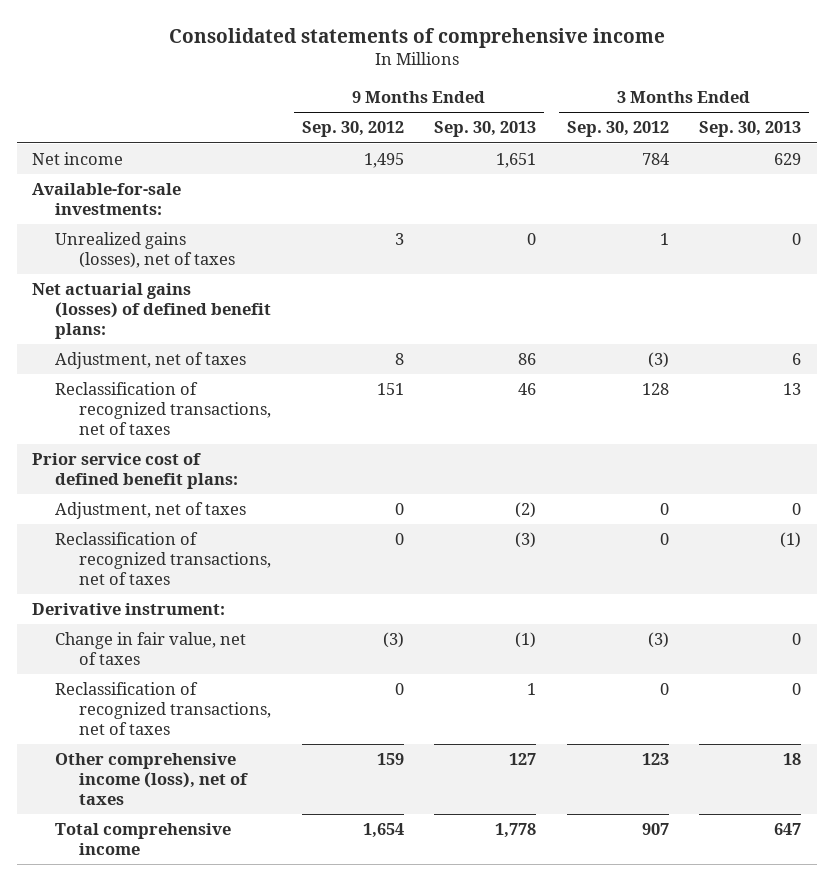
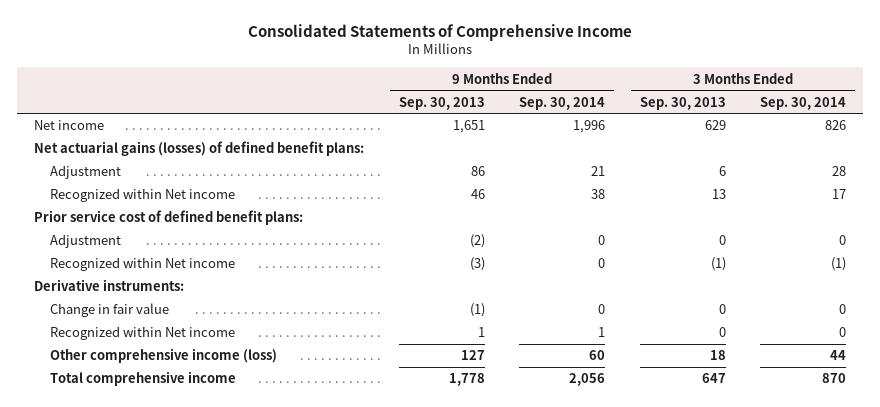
[168,27,665,48] Consolidated statements of comprehensive income -> [248,23,633,41] Consolidated Statements of Comprehensive Income
[301,121,404,138] Sep. 30, 2012 -> none
[566,121,669,138] Sep. 30, 2012 -> none
none -> [519,96,606,110] Sep. 30, 2014
none -> [760,96,847,110] Sep. 30, 2014
[32,183,182,216] Available-for-sale investments: -> none
[55,232,235,269] Unrealized gains (losses), net of taxes -> none
[55,352,247,370] Adjustment, net of taxes -> [49,165,121,180] Adjustment
[55,382,271,435] Reclassification of recognized transactions, net of taxes -> [49,188,235,203] Recognized within Net income
[55,502,247,520] Adjustment, net of taxes -> [49,234,121,249] Adjustment
[55,532,271,585] Reclassification of recognized transactions, net of taxes -> [49,257,235,272] Recognized within Net income
[32,603,226,616] Derivative instrument: -> [34,279,185,292] Derivative instruments:
[55,632,247,666] Change in fair value, net of taxes -> [49,303,169,318] Change in fair value
[55,682,271,735] Reclassification of recognized transactions, net of taxes -> [49,326,235,341] Recognized within Net income
[55,753,248,805] Other comprehensive income (loss), net of taxes -> [49,348,277,364] Other comprehensive income (loss)

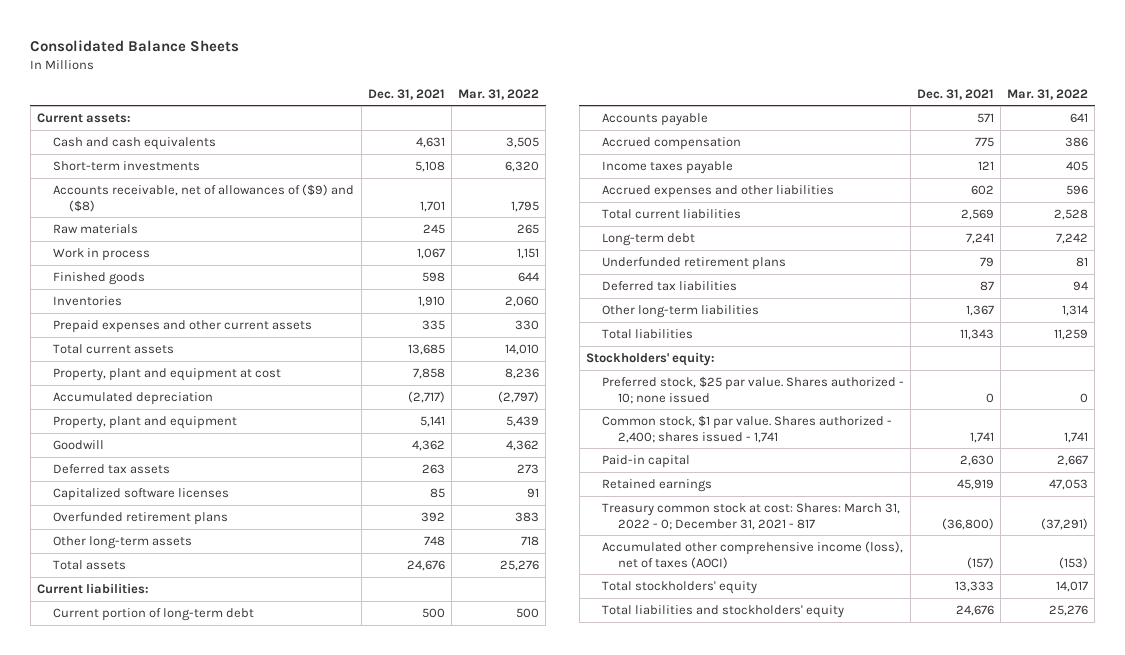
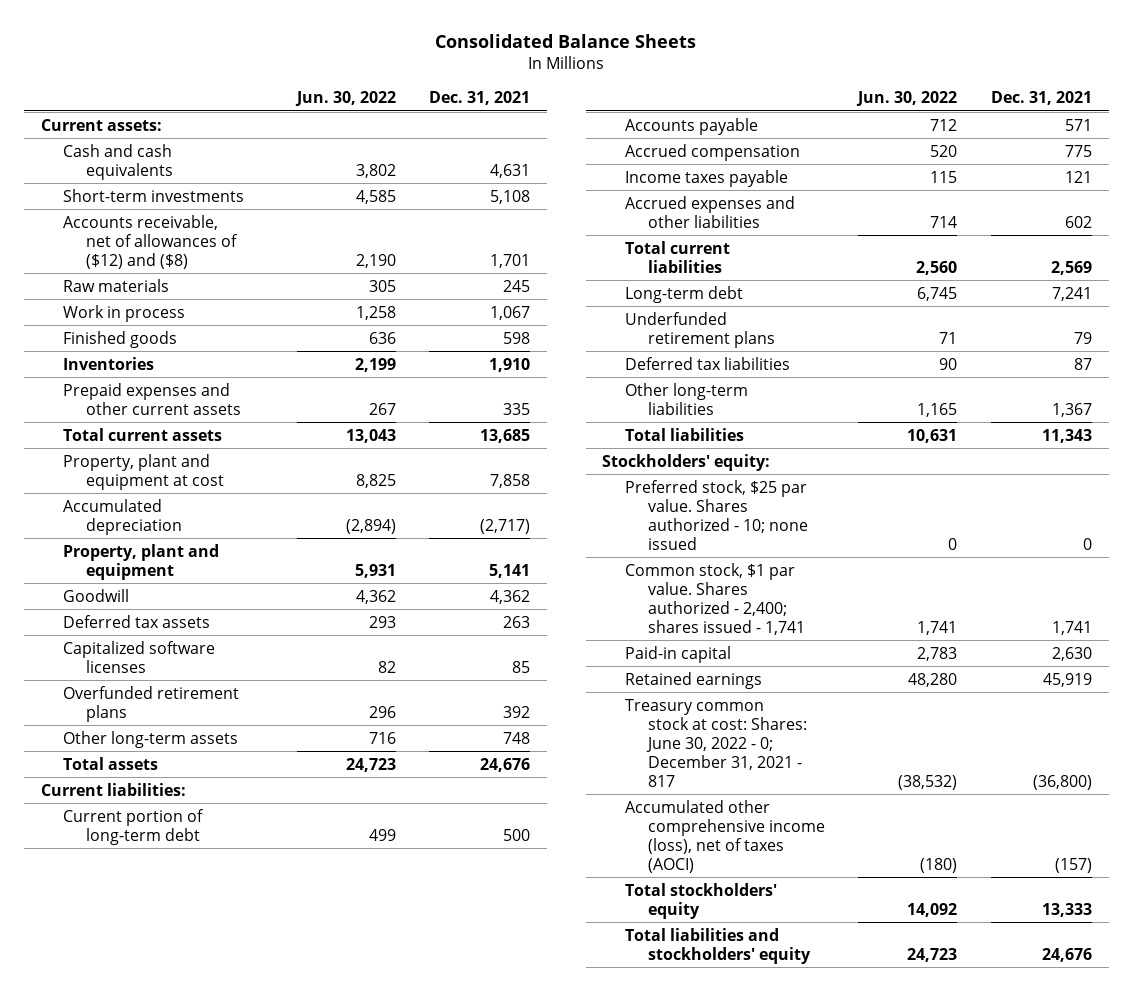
[458,88,540,100] Mar. 31, 2022 -> none
none -> [294,90,396,106] Jun. 30, 2022
[52,183,354,212] Accounts receivable, net of allowances of ($9) and ($8) -> [63,214,239,269] Accounts receivable, net of allowances of ($12) and ($8)
[601,502,900,530] Treasury common stock at cost: Shares: March 31, 2022 - 0; December 31, 2021 - 817 -> [625,698,807,787] Treasury common stock at cost: Shares: June 30, 2022 - 0; December 31, 2021 - 817

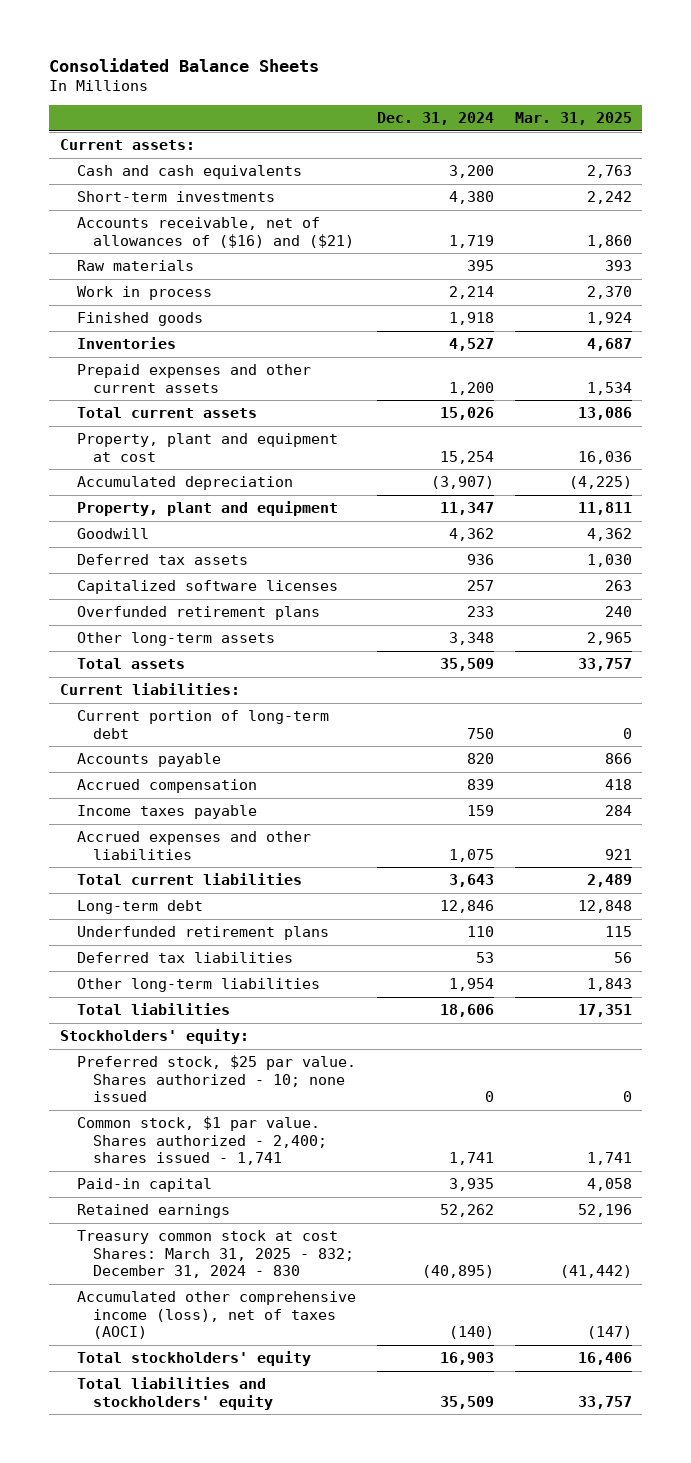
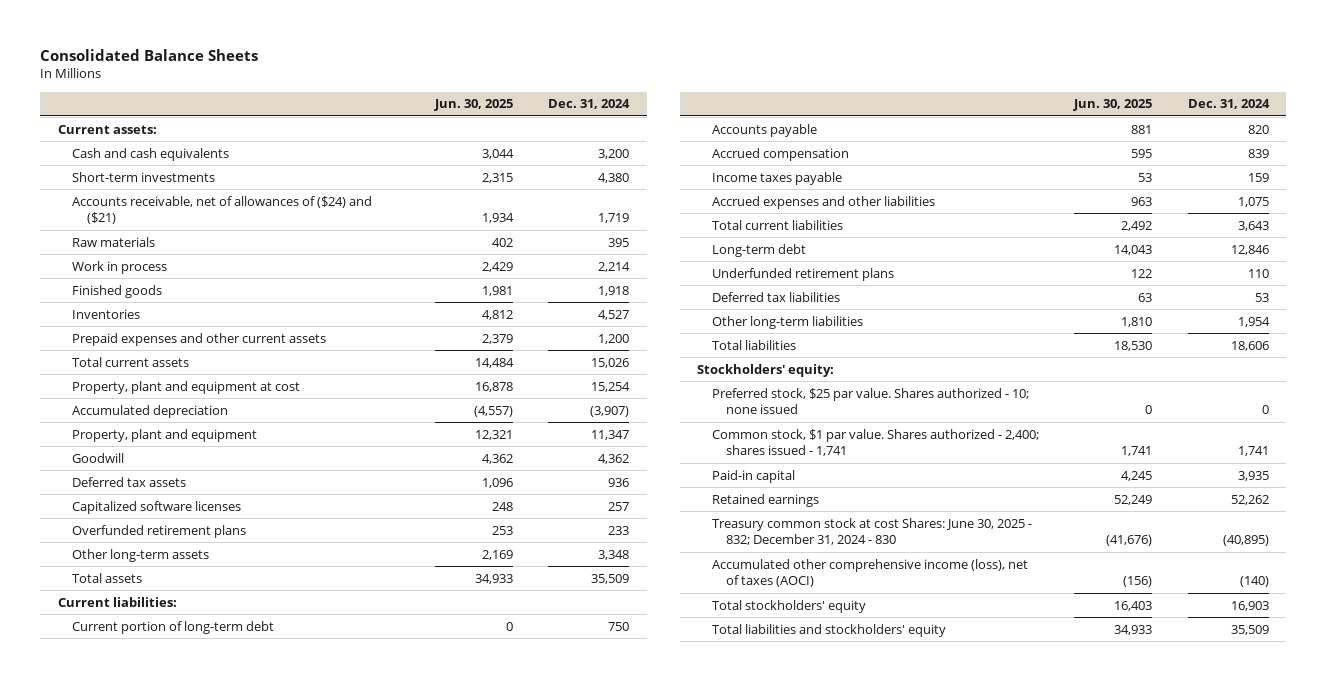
[514,112,632,126] Mar. 31, 2025 -> none
none -> [433,99,513,112] Jun. 30, 2025
[76,217,355,248] Accounts receivable, net of allowances of ($16) and ($21) -> [72,195,373,225] Accounts receivable, net of allowances of ($24) and ($21)
[76,1230,355,1279] Treasury common stock at cost Shares: March 31, 2025 - 832; December 31, 2024 - 830 -> [711,517,1032,546] Treasury common stock at cost Shares: June 30, 2025 - 832; December 31, 2024 - 830

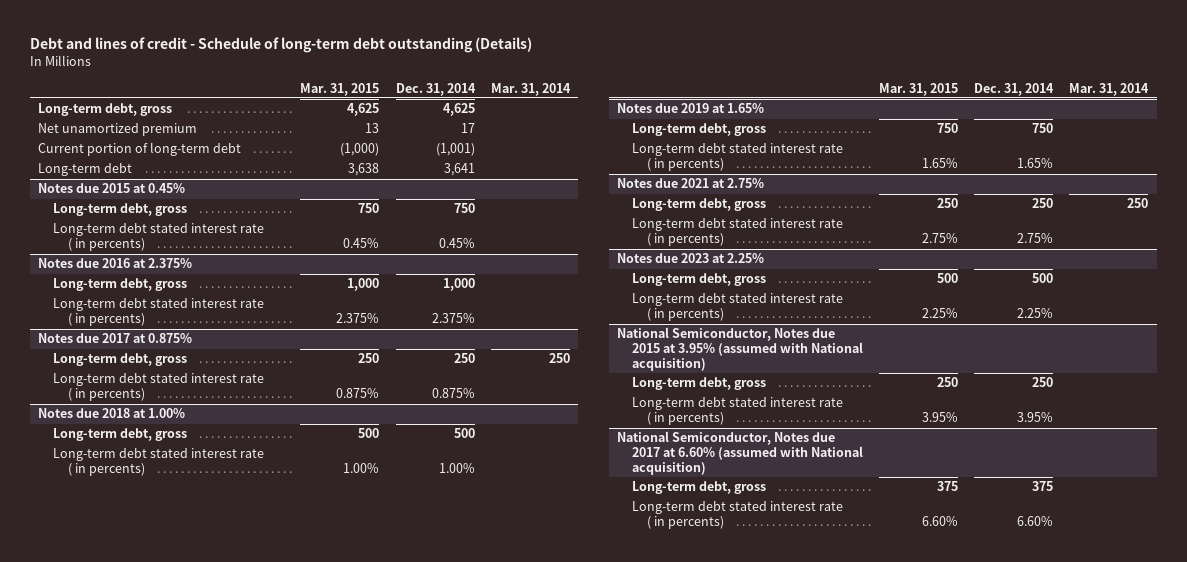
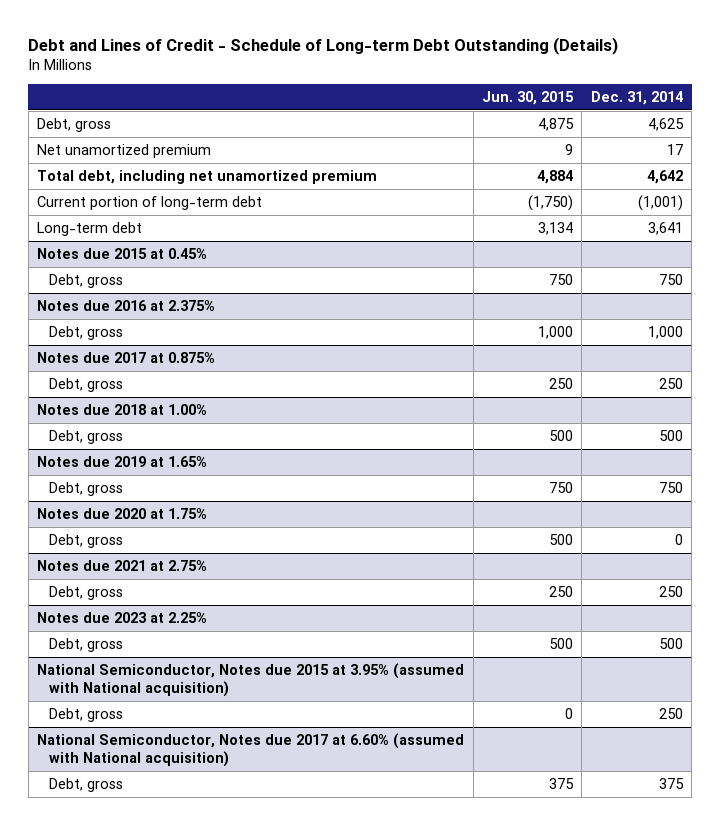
[30,37,533,54] Debt and lines of credit - Schedule of long-term debt outstanding (Details) -> [28,36,619,55] Debt and Lines of Credit - Schedule of Long-term Debt Outstanding (Details)
[300,82,380,96] Mar. 31, 2015 -> none
[490,82,571,96] Mar. 31, 2014 -> none
none -> [482,91,575,106] Jun. 30, 2015
[38,103,173,117] Long-term debt, gross -> [37,117,112,132] Debt, gross
none -> [37,169,378,184] Total debt, including net unamortized premium
[53,223,265,252] Long-term debt stated interest rate ( in percents) -> none
[53,203,188,217] Long-term debt, gross -> [49,273,124,288] Debt, gross
[53,298,265,327] Long-term debt stated interest rate ( in percents) -> none
[53,278,188,292] Long-term debt, gross -> [49,325,124,340] Debt, gross
[53,373,265,402] Long-term debt stated interest rate ( in percents) -> none
[53,353,188,367] Long-term debt, gross -> [49,377,124,392] Debt, gross
[53,448,265,477] Long-term debt stated interest rate ( in percents) -> none
[53,428,188,442] Long-term debt, gross -> [49,429,124,444] Debt, gross
[631,143,843,172] Long-term debt stated interest rate ( in percents) -> none
[631,123,766,137] Long-term debt, gross -> [49,481,124,496] Debt, gross
none -> [37,507,208,519] Notes due 2020 at 1.75%
none -> [49,533,124,548] Debt, gross
[631,218,843,247] Long-term debt stated interest rate ( in percents) -> none
[631,198,766,212] Long-term debt, gross -> [49,585,124,600] Debt, gross
[631,293,843,322] Long-term debt stated interest rate ( in percents) -> none
[631,273,766,287] Long-term debt, gross -> [49,637,124,652] Debt, gross
[631,397,843,426] Long-term debt stated interest rate ( in percents) -> none
[631,377,766,391] Long-term debt, gross -> [49,707,124,722] Debt, gross
[631,501,843,530] Long-term debt stated interest rate ( in percents) -> none
[631,481,766,495] Long-term debt, gross -> [49,777,124,792] Debt, gross

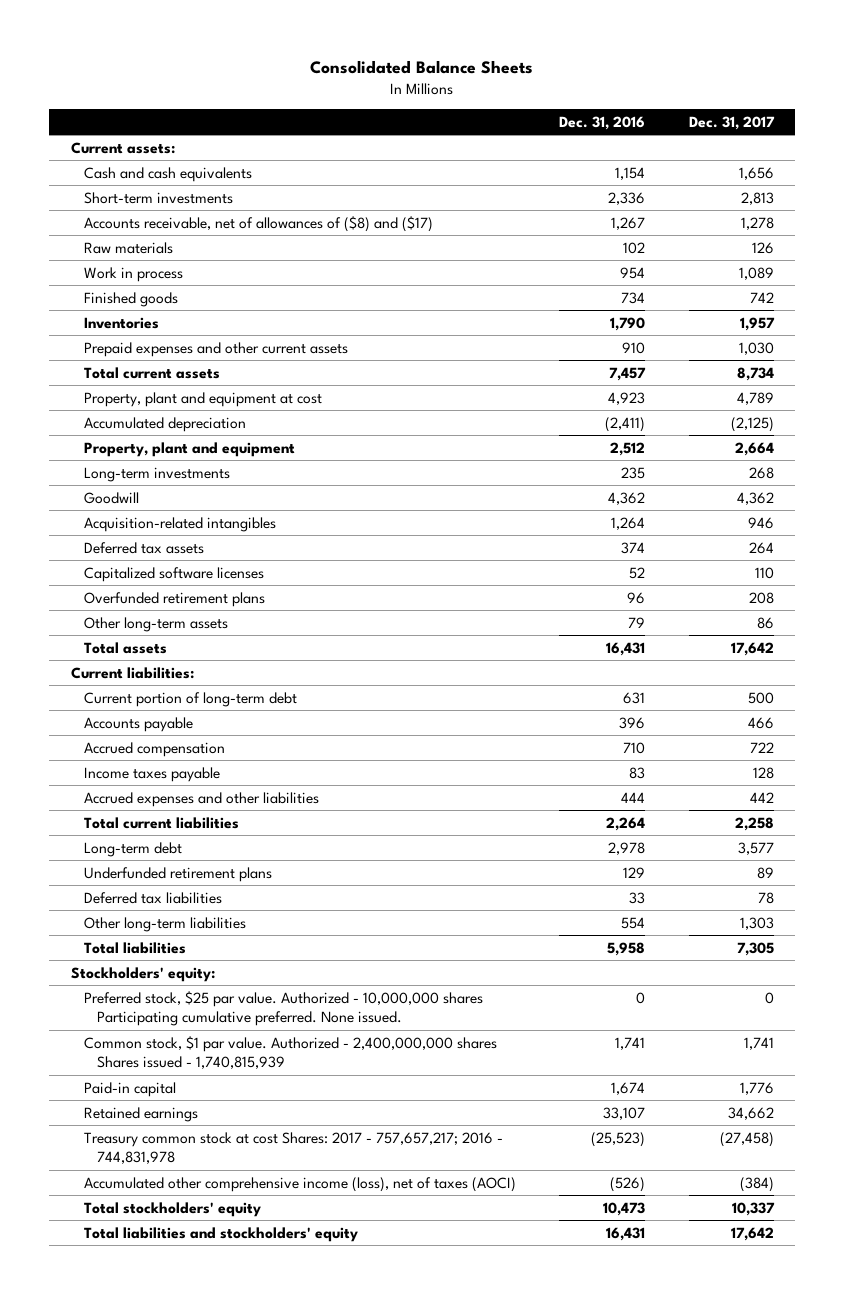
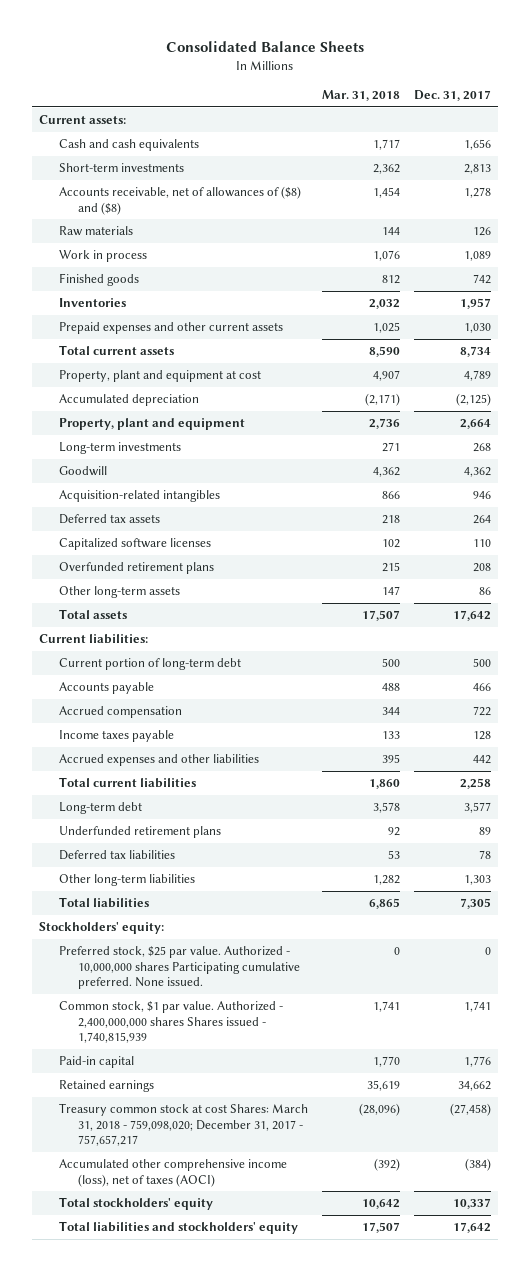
[559,115,646,130] Dec. 31, 2016 -> none
none -> [321,89,400,101] Mar. 31, 2018
[83,215,433,232] Accounts receivable, net of allowances of ($8) and ($17) -> [58,186,301,215] Accounts receivable, net of allowances of ($8) and ($8)
[83,1131,503,1165] Treasury common stock at cost Shares: 2017 - 757,657,217; 2016 - 744,831,978 -> [58,1103,308,1147] Treasury common stock at cost Shares: March 31, 2018 - 759,098,020; December 31, 2017 - 757,657,217

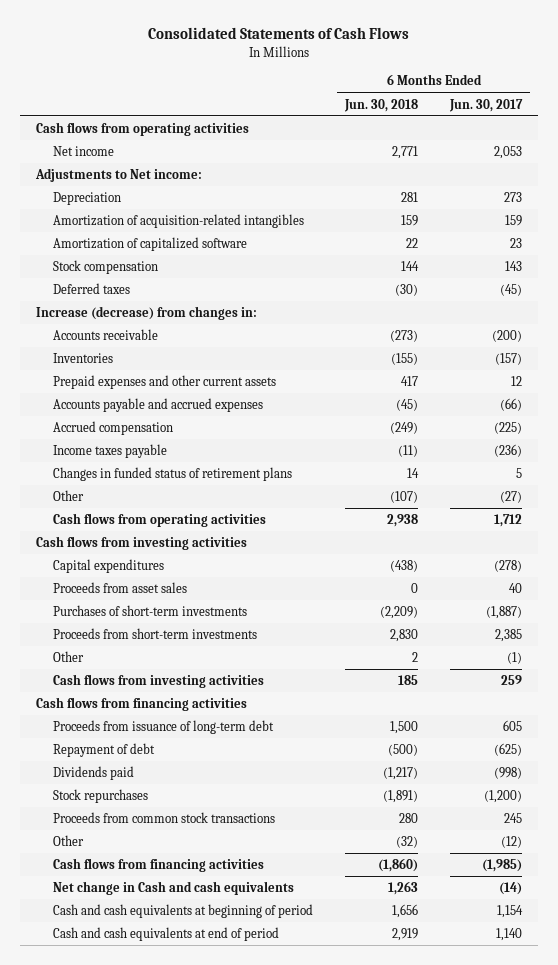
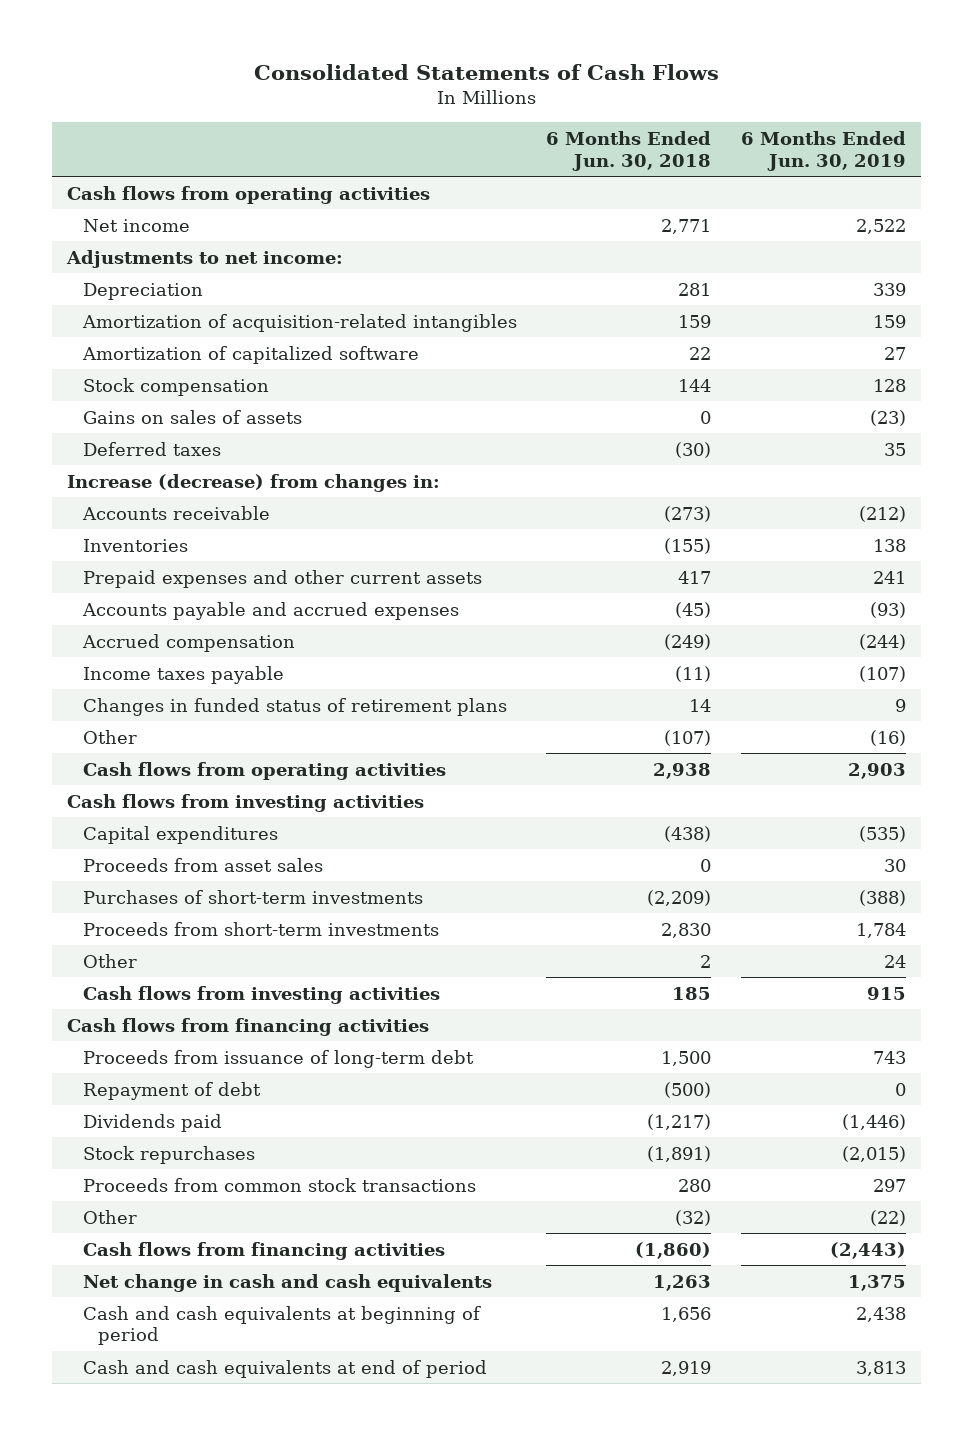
[449,98,524,112] Jun. 30, 2017 -> none
none -> [741,130,907,171] 6 Months Ended Jun. 30, 2019
[34,167,202,182] Adjustments to Net income: -> [66,249,344,268] Adjustments to net income:
none -> [82,409,302,424] Gains on sales of assets
[52,880,294,895] Net change in Cash and cash equivalents -> [82,1273,492,1292] Net change in cash and cash equivalents

